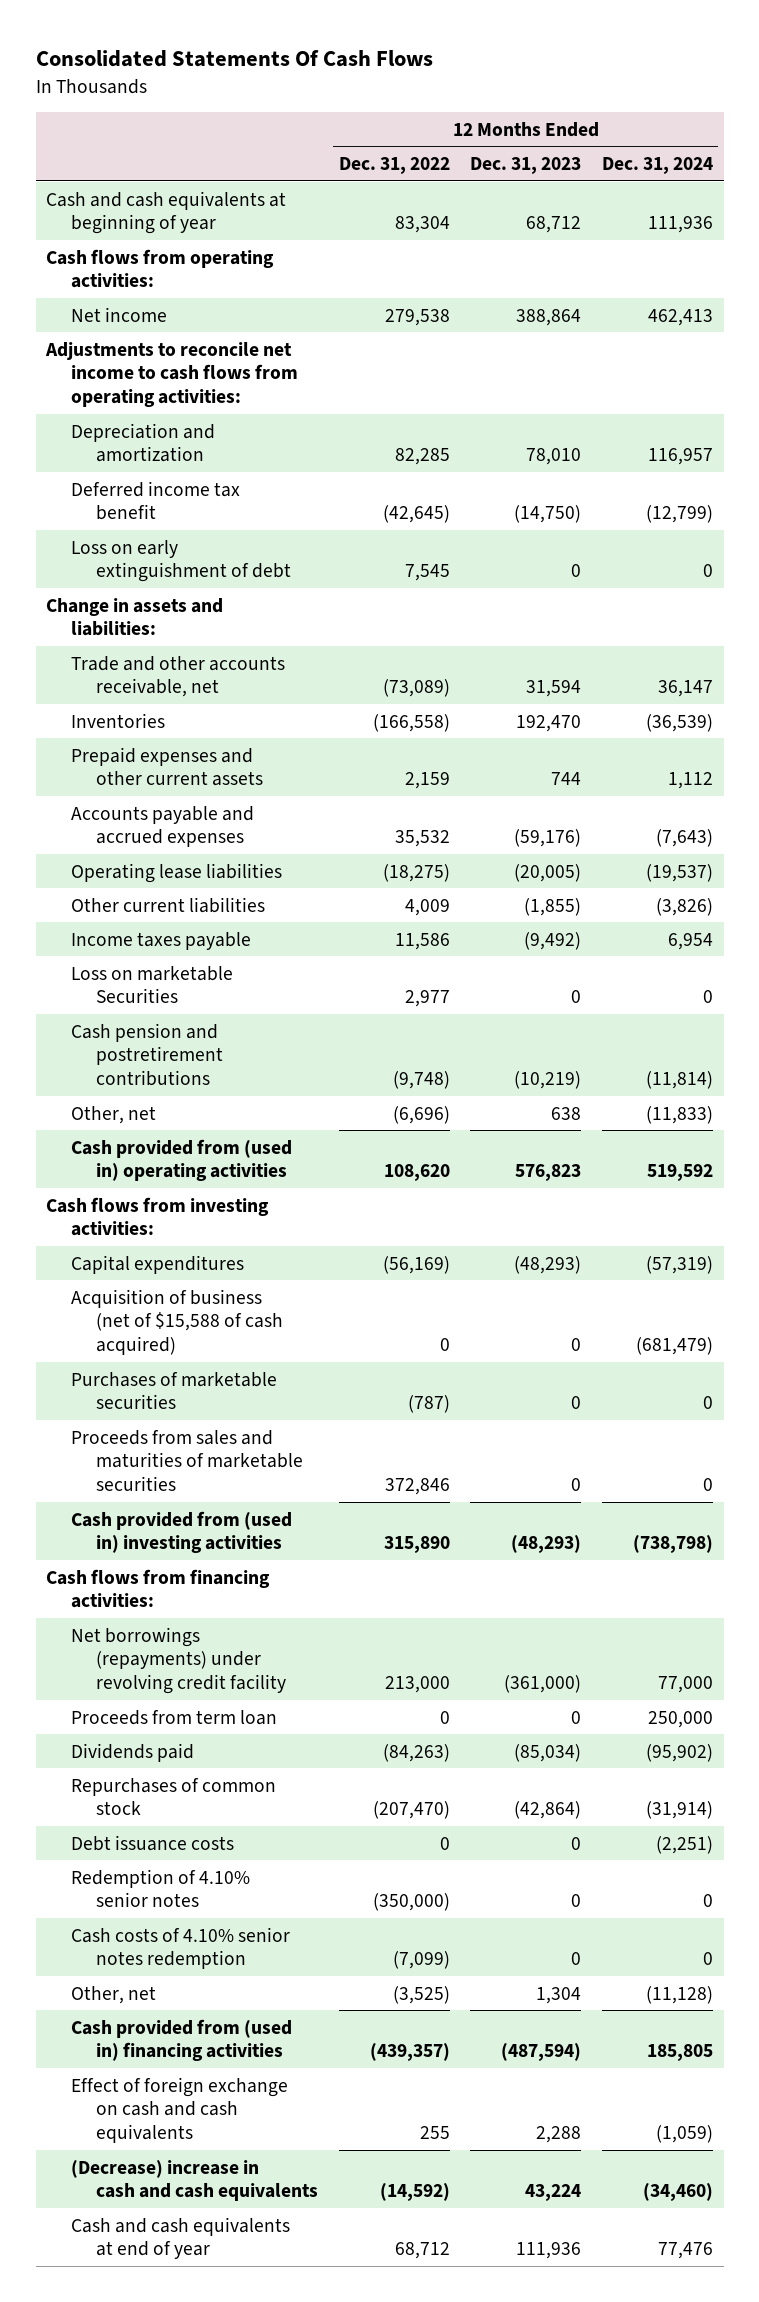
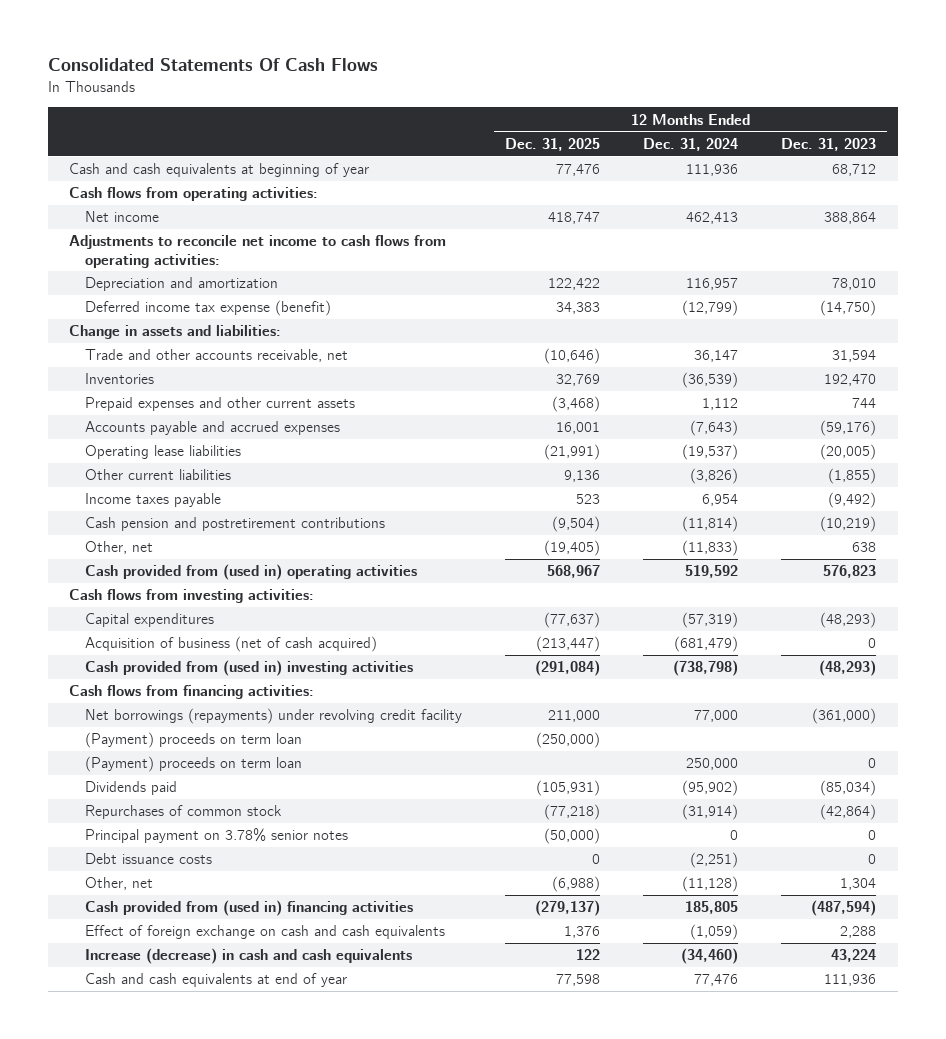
[338,157,450,175] Dec. 31, 2022 -> none
none -> [504,137,600,151] Dec. 31, 2025
[70,539,291,583] Loss on early extinguishment of debt -> none
[70,480,240,521] Deferred income tax benefit -> [84,300,331,317] Deferred income tax expense (benefit)
[70,965,233,1004] Loss on marketable Securities -> none
[70,1371,277,1410] Purchases of marketable securities -> none
[70,1429,303,1491] Proceeds from sales and maturities of marketable securities -> none
[70,1288,283,1355] Acquisition of business (net of $15,588 of cash acquired) -> [84,636,377,653] Acquisition of business (net of cash acquired)
none -> [84,732,302,749] (Payment) proceeds on term loan
[70,1709,277,1725] Proceeds from term loan -> [84,756,302,773] (Payment) proceeds on term loan
none -> [84,828,348,844] Principal payment on 3.78% senior notes
[70,1868,250,1908] Redemption of 4.10% senior notes -> none
[70,1926,290,1970] Cash costs of 4.10% senior notes redemption -> none
[70,2159,318,2202] (Decrease) increase in cash and cash equivalents -> [84,948,412,965] Increase (decrease) in cash and cash equivalents

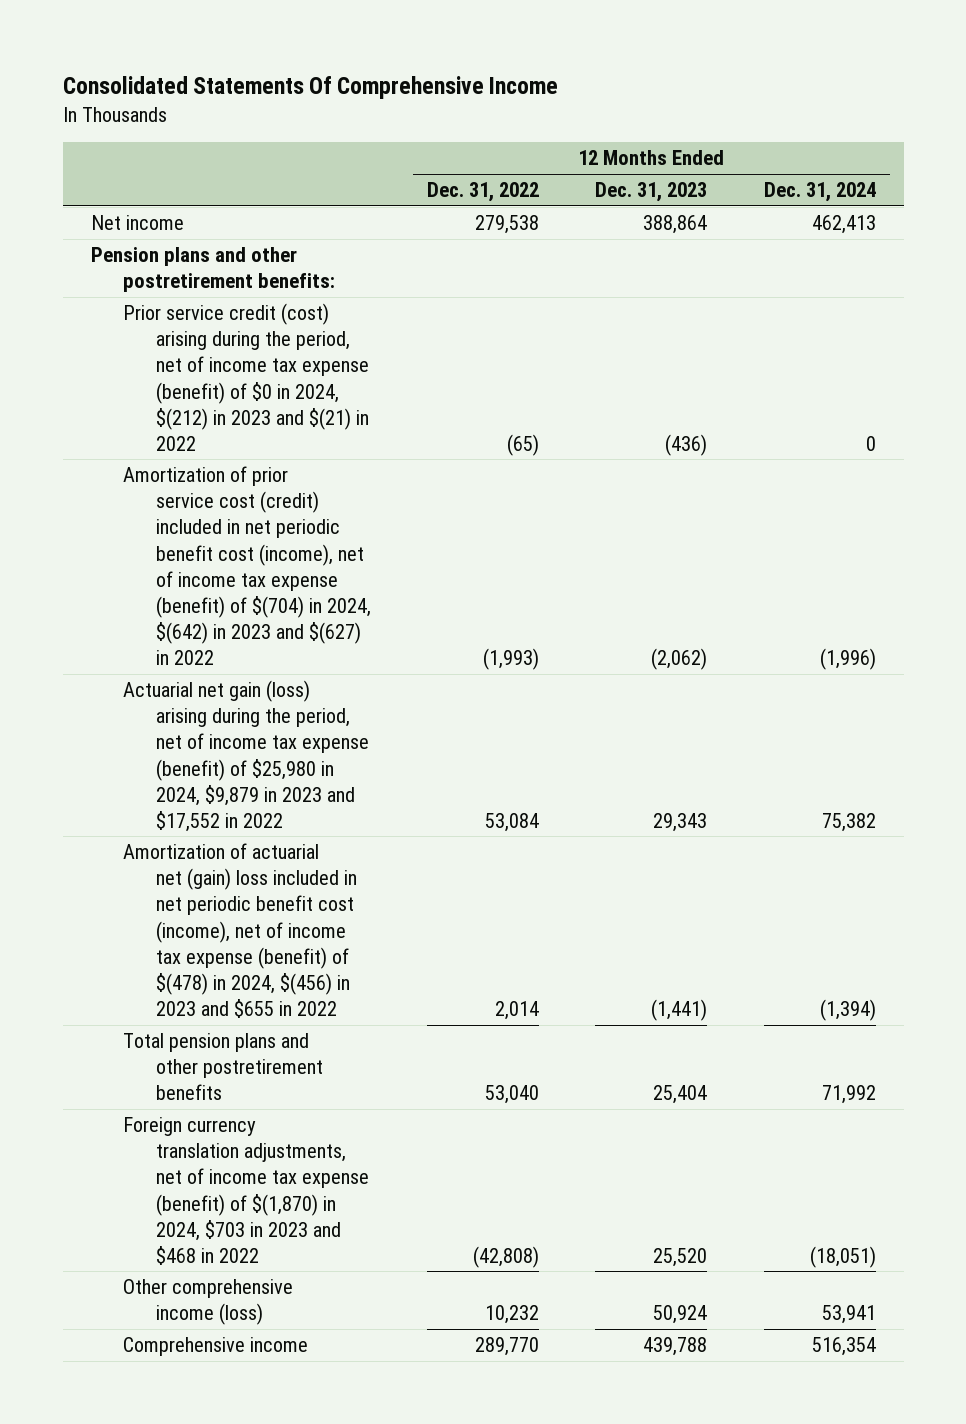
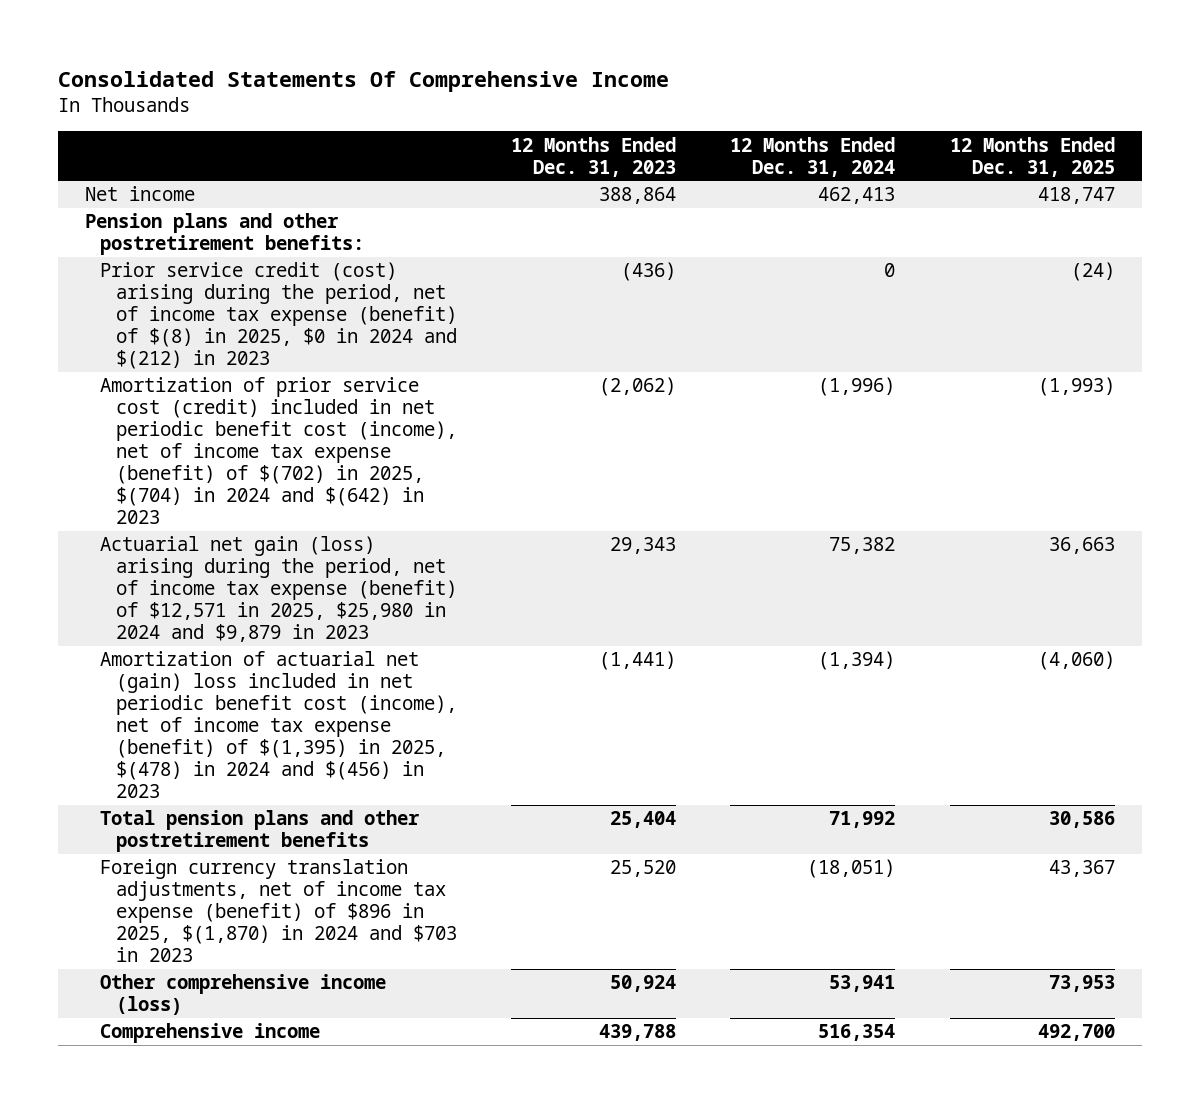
[427,182,540,203] Dec. 31, 2022 -> none
none -> [949,136,1115,177] 12 Months Ended Dec. 31, 2025
[123,303,369,451] Prior service credit (cost) arising during the period, net of income tax expense (benefit) of $0 in 2024, $(212) in 2023 and $(21) in 2022 -> [100,262,457,370] Prior service credit (cost) arising during the period, net of income tax expense (benefit) of $(8) in 2025, $0 in 2024 and $(212) in 2023
[123,466,371,666] Amortization of prior service cost (credit) included in net periodic benefit cost (income), net of income tax expense (benefit) of $(704) in 2024, $(642) in 2023 and $(627) in 2022 -> [100,377,457,524] Amortization of prior service cost (credit) included in net periodic benefit cost (income), net of income tax expense (benefit) of $(702) in 2025, $(704) in 2024 and $(642) in 2023
[123,680,369,832] Actuarial net gain (loss) arising during the period, net of income tax expense (benefit) of $25,980 in 2024, $9,879 in 2023 and $17,552 in 2022 -> [100,536,457,643] Actuarial net gain (loss) arising during the period, net of income tax expense (benefit) of $12,571 in 2025, $25,980 in 2024 and $9,879 in 2023
[123,843,357,1018] Amortization of actuarial net (gain) loss included in net periodic benefit cost (income), net of income tax expense (benefit) of $(478) in 2024, $(456) in 2023 and $655 in 2022 -> [100,651,457,798] Amortization of actuarial net (gain) loss included in net periodic benefit cost (income), net of income tax expense (benefit) of $(1,395) in 2025, $(478) in 2024 and $(456) in 2023
[123,1117,369,1265] Foreign currency translation adjustments, net of income tax expense (benefit) of $(1,870) in 2024, $703 in 2023 and $468 in 2022 -> [100,859,457,963] Foreign currency translation adjustments, net of income tax expense (benefit) of $896 in 2025, $(1,870) in 2024 and $703 in 2023

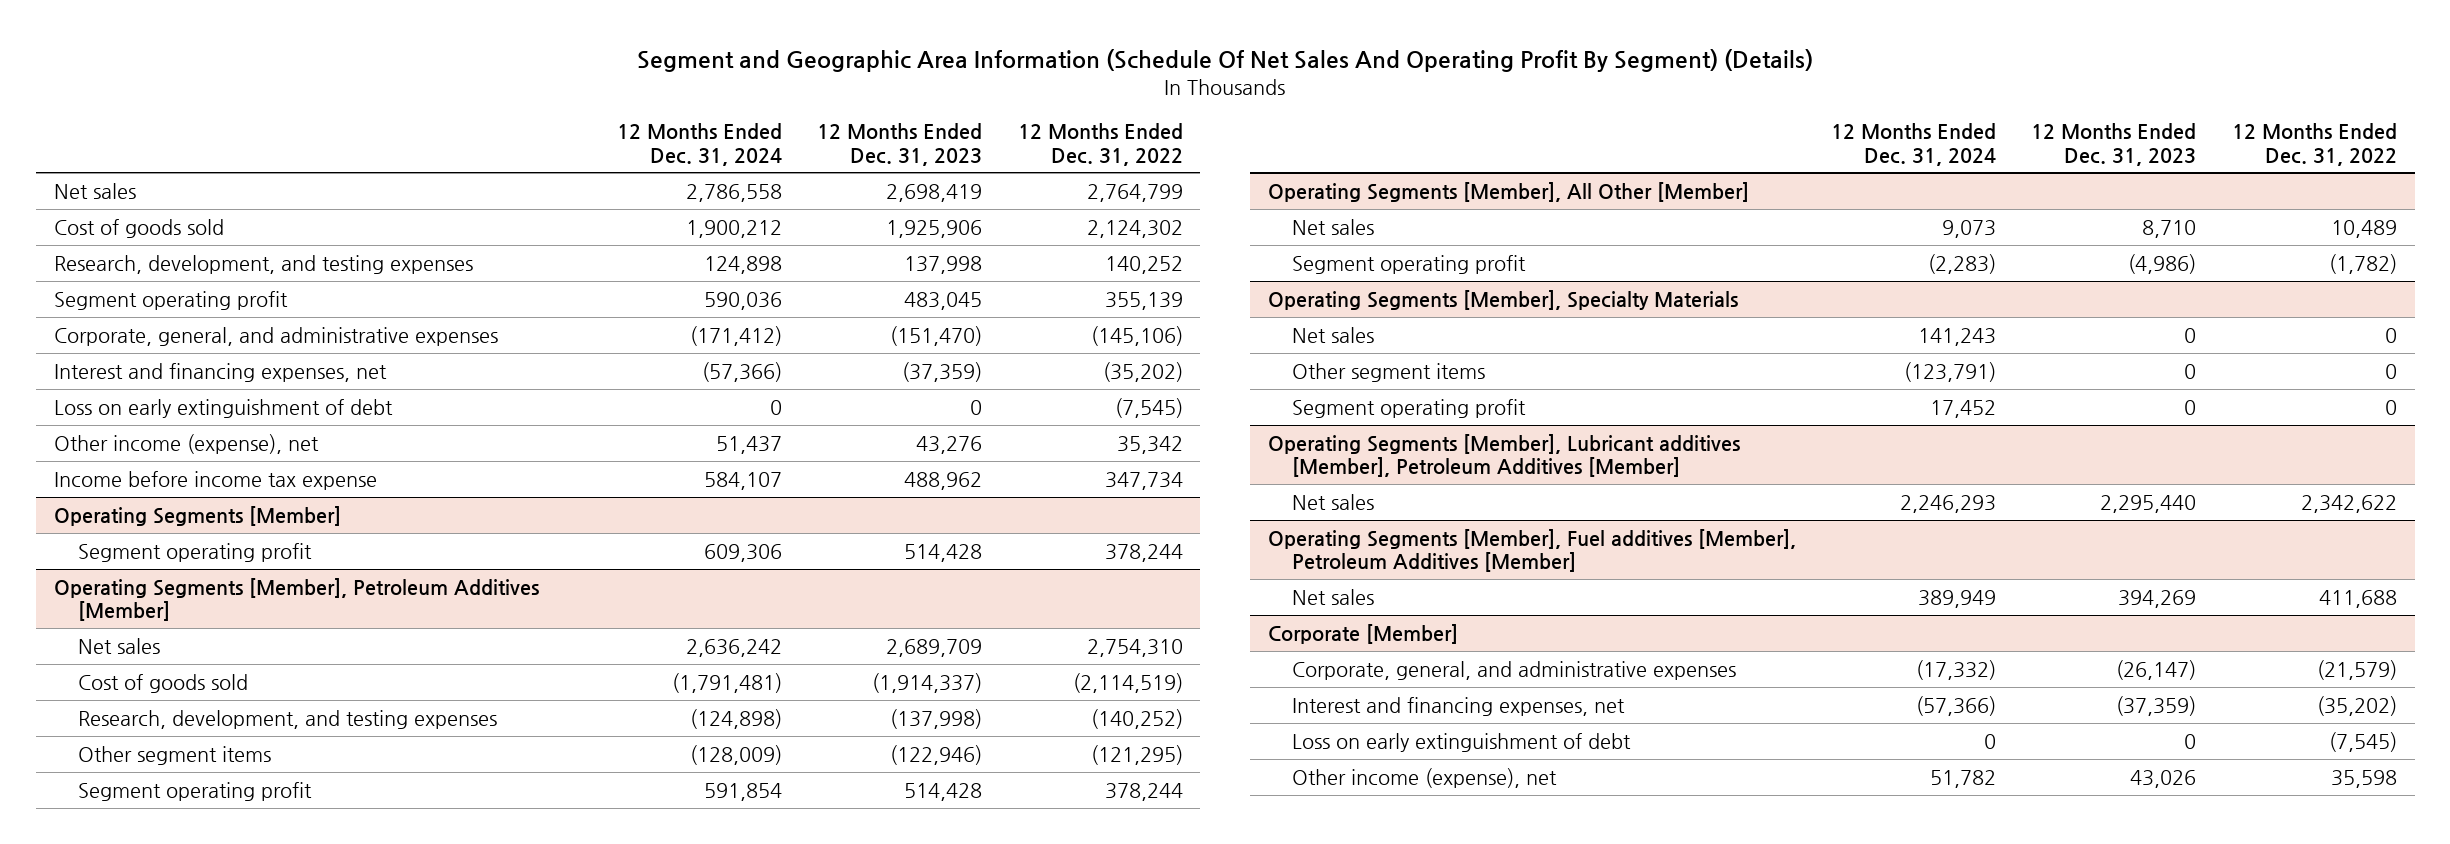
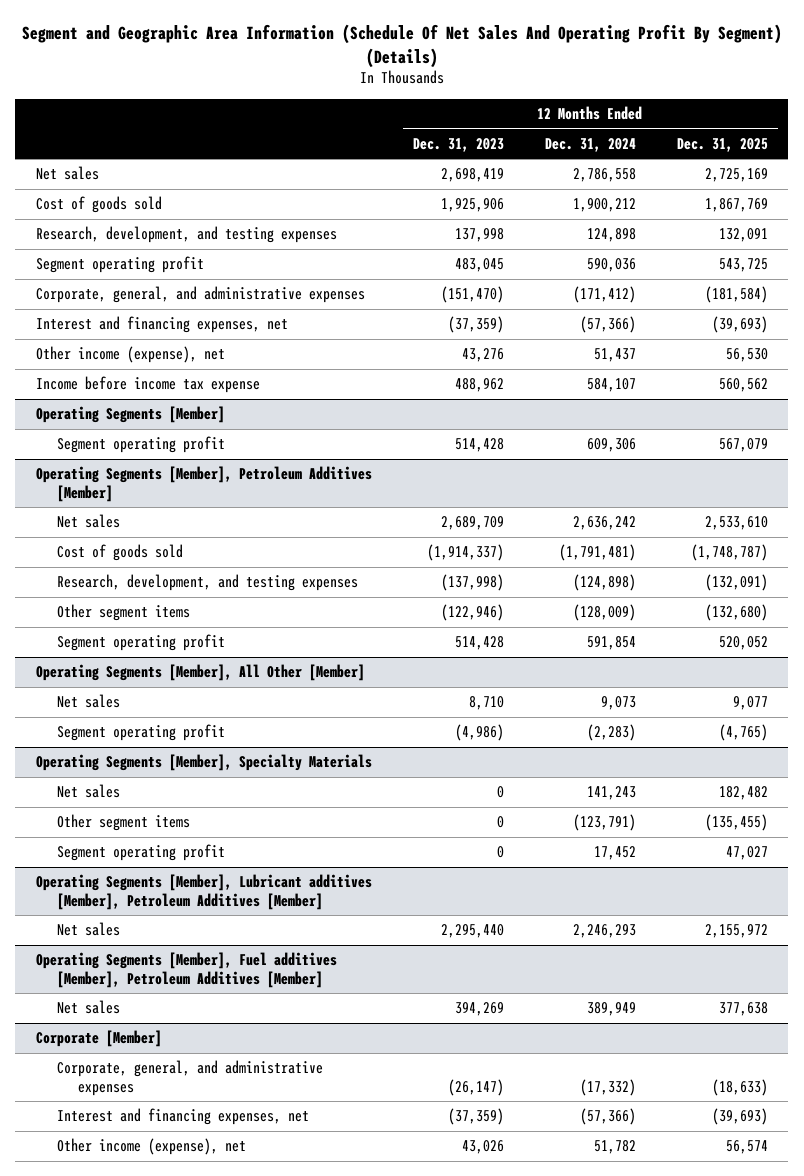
[1017,123,1183,166] 12 Months Ended Dec. 31, 2022 -> none
none -> [676,137,768,152] Dec. 31, 2025
[53,398,393,418] Loss on early extinguishment of debt -> none
[1291,732,1631,752] Loss on early extinguishment of debt -> none

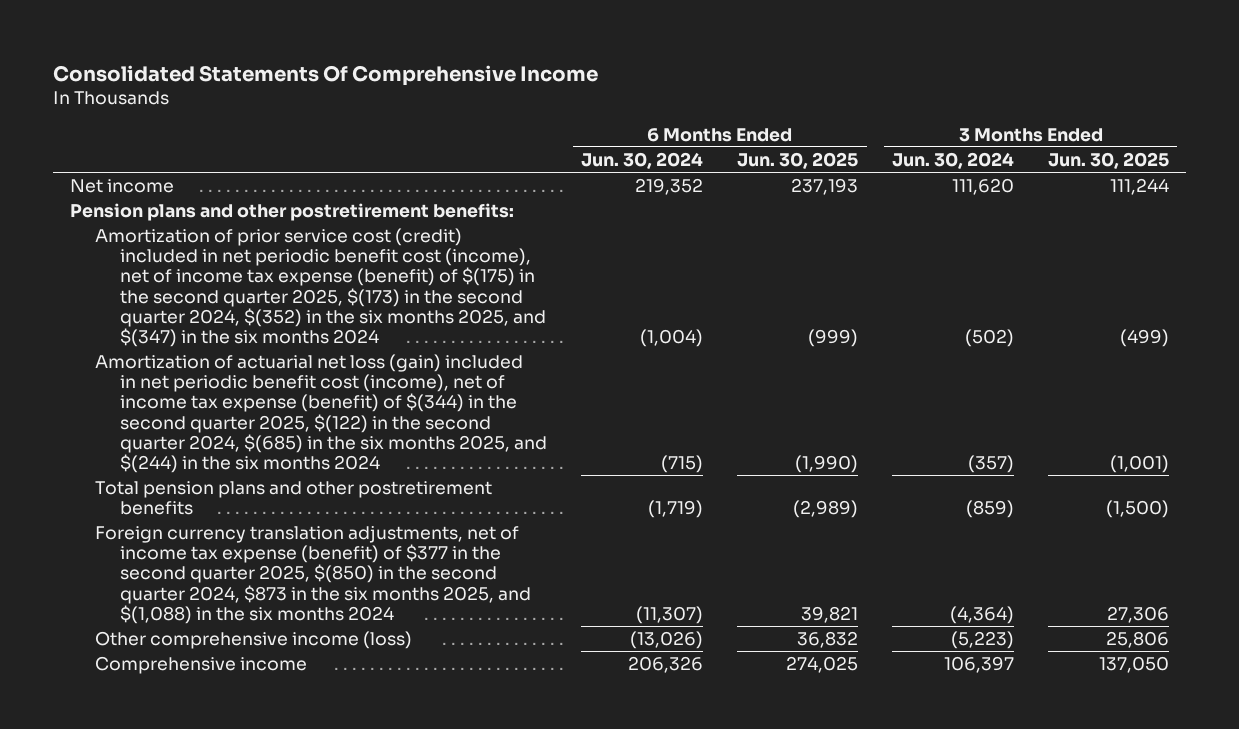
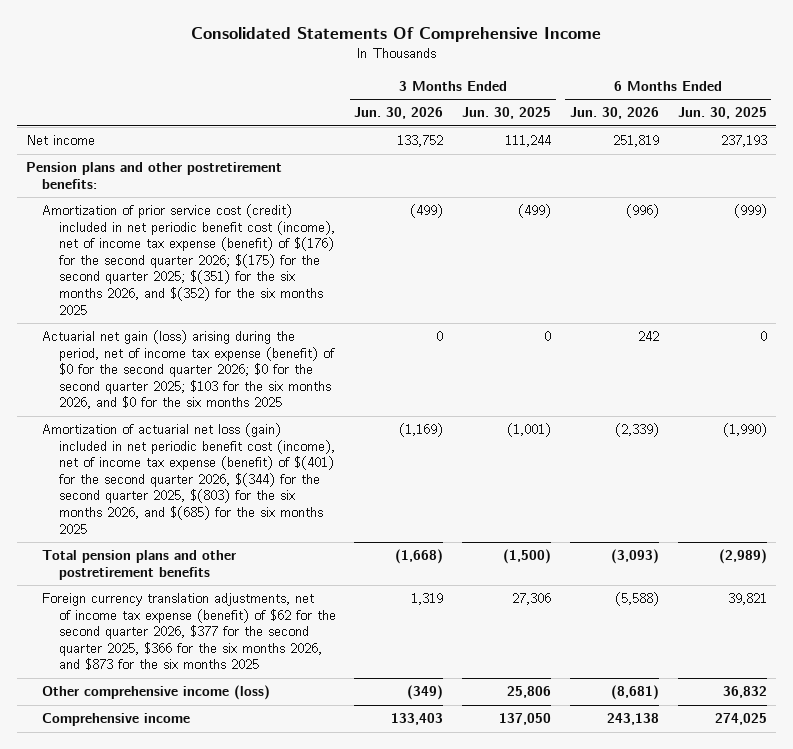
[581,151,704,169] Jun. 30, 2024 -> none
[892,151,1015,169] Jun. 30, 2024 -> none
none -> [354,107,444,120] Jun. 30, 2026
none -> [569,107,659,120] Jun. 30, 2026
[95,227,547,347] Amortization of prior service cost (credit) included in net periodic benefit cost (income), net of income tax expense (benefit) of $(175) in the second quarter 2025, $(173) in the second quarter 2024, $(352) in the six months 2025, and $(347) in the six months 2024 -> [42,204,335,315] Amortization of prior service cost (credit) included in net periodic benefit cost (income), net of income tax expense (benefit) of $(176) for the second quarter 2026; $(175) for the second quarter 2025; $(351) for the six months 2026, and $(352) for the six months 2025
none -> [42,330,335,410] Actuarial net gain (loss) arising during the period, net of income tax expense (benefit) of $0 for the second quarter 2026; $0 for the second quarter 2025; $103 for the six months 2026, and $0 for the six months 2025
[95,353,548,473] Amortization of actuarial net loss (gain) included in net periodic benefit cost (income), net of income tax expense (benefit) of $(344) in the second quarter 2025, $(122) in the second quarter 2024, $(685) in the six months 2025, and $(244) in the six months 2024 -> [42,423,335,534] Amortization of actuarial net loss (gain) included in net periodic benefit cost (income), net of income tax expense (benefit) of $(401) for the second quarter 2026, $(344) for the second quarter 2025, $(803) for the six months 2026, and $(685) for the six months 2025
[95,524,532,624] Foreign currency translation adjustments, net of income tax expense (benefit) of $377 in the second quarter 2025, $(850) in the second quarter 2024, $873 in the six months 2025, and $(1,088) in the six months 2024 -> [42,593,336,671] Foreign currency translation adjustments, net of income tax expense (benefit) of $62 for the second quarter 2026, $377 for the second quarter 2025, $366 for the six months 2026, and $873 for the six months 2025

